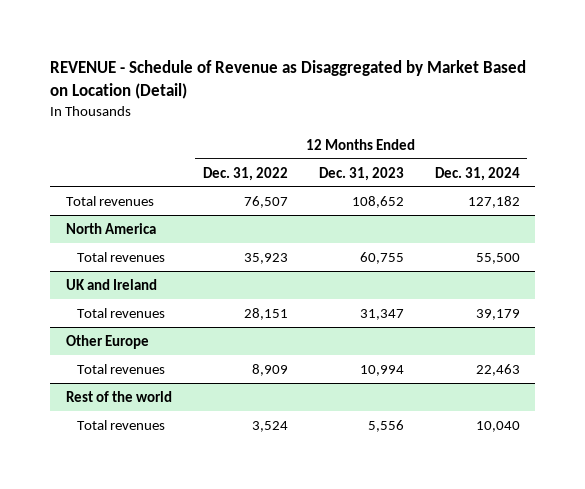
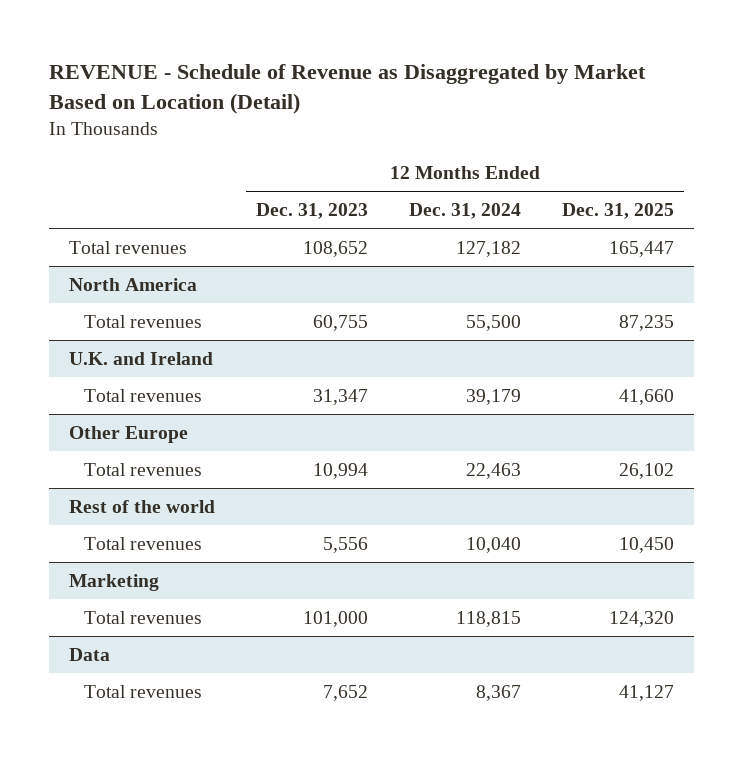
[202,166,288,181] Dec. 31, 2022 -> none
none -> [561,203,674,220] Dec. 31, 2025
[65,278,157,290] UK and Ireland -> [69,351,214,365] U.K. and Ireland
none -> [69,573,160,591] Marketing
none -> [83,610,202,624] Total revenues
none -> [69,647,111,661] Data
none -> [83,684,202,698] Total revenues

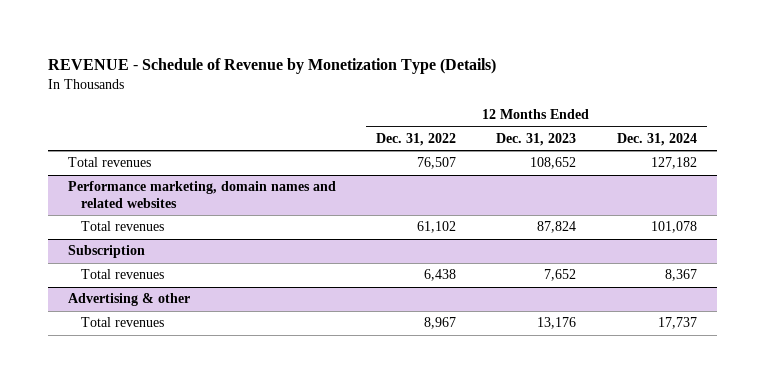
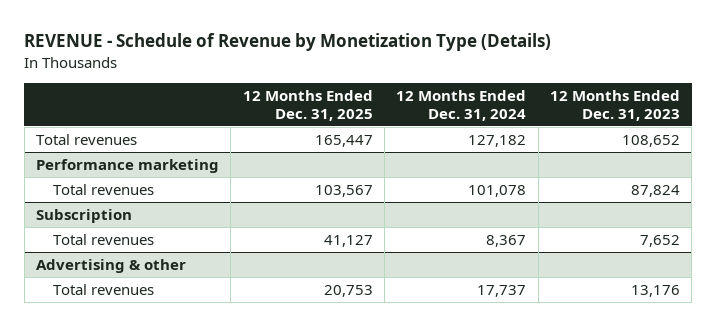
[376,132,457,146] Dec. 31, 2022 -> none
none -> [242,89,373,121] 12 Months Ended Dec. 31, 2025
[68,181,337,208] Performance marketing, domain names and related websites -> [36,158,220,173] Performance marketing

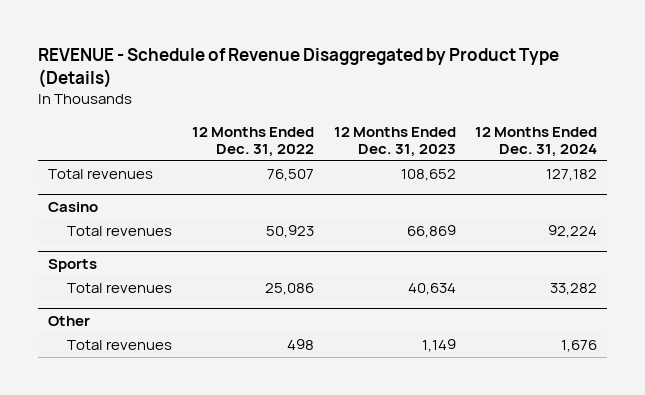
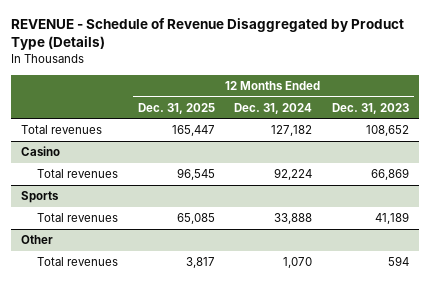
[191,126,314,158] 12 Months Ended Dec. 31, 2022 -> none
none -> [137,102,215,114] Dec. 31, 2025
[407,283,456,296] 40,634 -> [375,212,410,225] 41,189
[550,283,598,296] 33,282 -> [274,213,313,225] 33,888
[421,339,456,353] 1,149 -> [388,256,410,267] 594
[561,340,598,353] 1,676 -> [283,257,313,269] 1,070

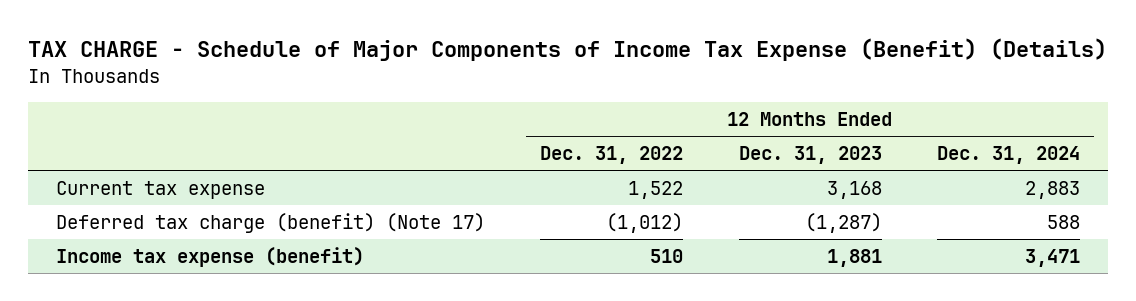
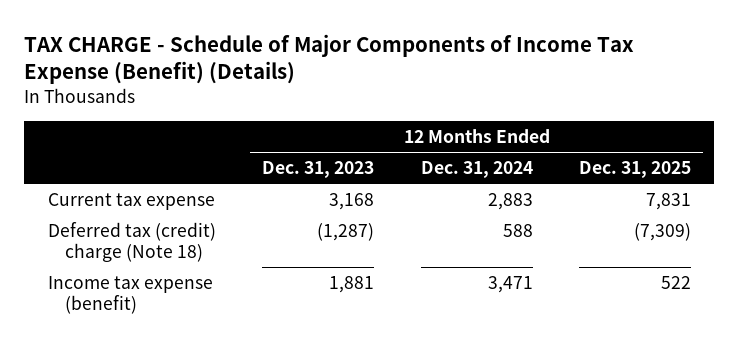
[540,146,684,165] Dec. 31, 2022 -> none
none -> [579,161,692,179] Dec. 31, 2025
[55,213,485,234] Deferred tax charge (benefit) (Note 17) -> [47,222,216,262] Deferred tax (credit) charge (Note 18)

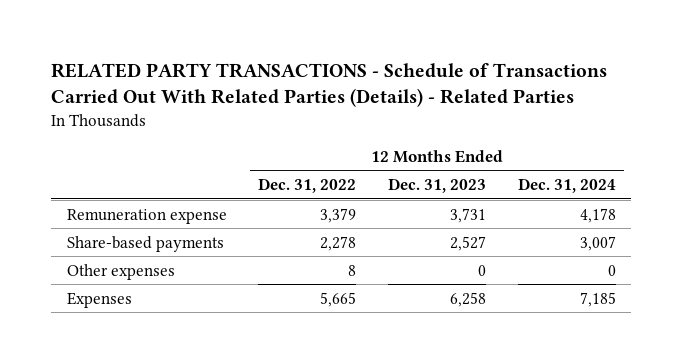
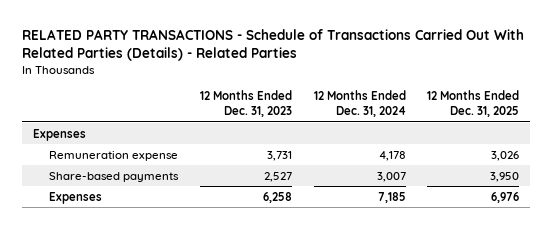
[258,178,357,194] Dec. 31, 2022 -> none
none -> [427,90,520,118] 12 Months Ended Dec. 31, 2025
none -> [32,128,86,141] Expenses
[66,263,175,280] Other expenses -> none

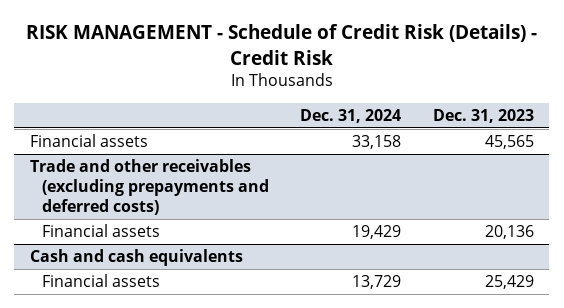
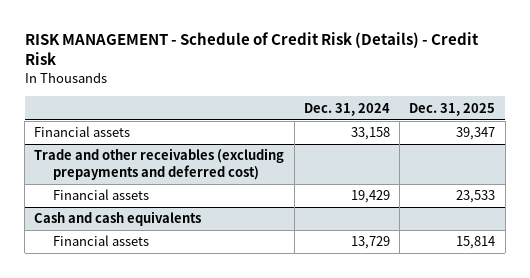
[432,109,534,124] Dec. 31, 2023 -> none
none -> [409,102,496,116] Dec. 31, 2025
[30,159,270,216] Trade and other receivables (excluding prepayments and deferred costs) -> [34,148,285,180] Trade and other receivables (excluding prepayments and deferred cost)

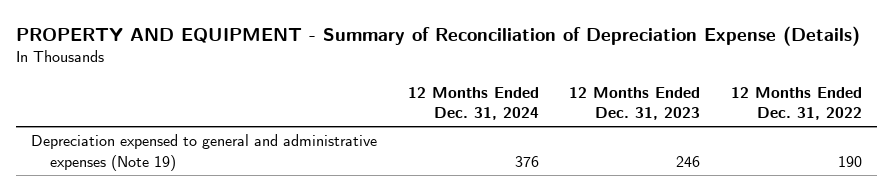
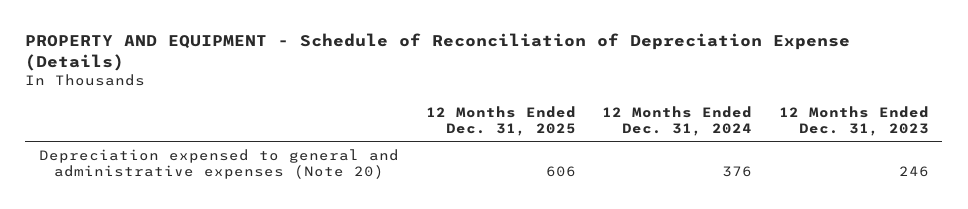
[16,25,861,46] PROPERTY AND EQUIPMENT - Summary of Reconciliation of Depreciation Expense (Details) -> [25,33,851,72] PROPERTY AND EQUIPMENT - Schedule of Reconciliation of Depreciation Expense (Details)
[730,86,862,121] 12 Months Ended Dec. 31, 2022 -> none
none -> [425,105,576,136] 12 Months Ended Dec. 31, 2025
[31,134,378,171] Depreciation expensed to general and administrative expenses (Note 19) -> [38,148,399,179] Depreciation expensed to general and administrative expenses (Note 20)

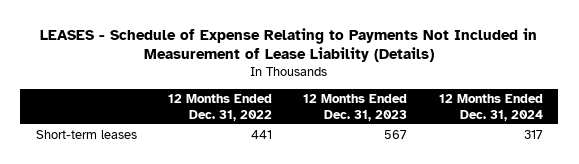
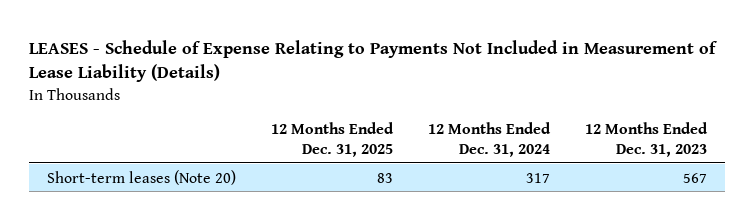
[168,93,273,121] 12 Months Ended Dec. 31, 2022 -> none
none -> [271,121,395,158] 12 Months Ended Dec. 31, 2025
[35,130,137,140] Short-term leases -> [46,169,236,185] Short-term leases (Note 20)

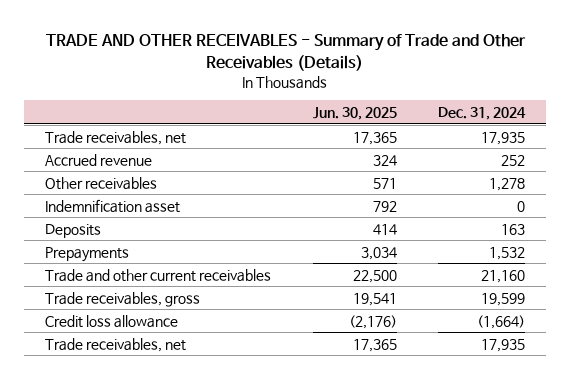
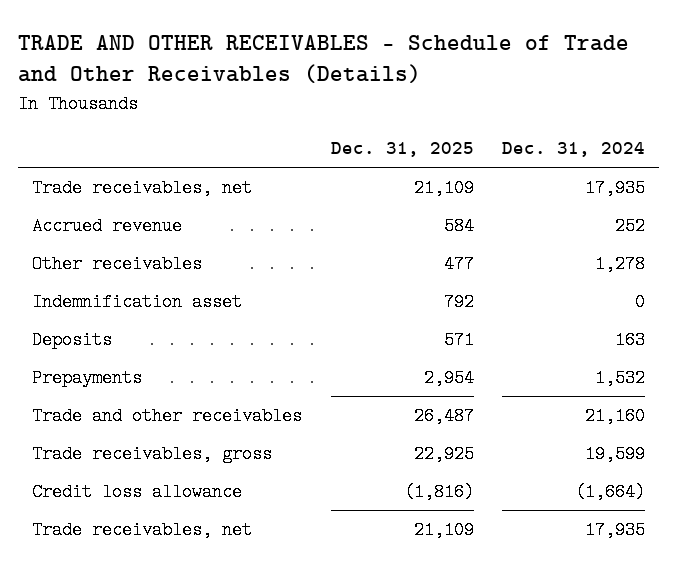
[46,34,527,71] TRADE AND OTHER RECEIVABLES - Summary of Trade and Other Receivables (Details) -> [18,34,630,84] TRADE AND OTHER RECEIVABLES - Schedule of Trade and Other Receivables (Details)
[312,107,397,121] Jun. 30, 2025 -> none
none -> [330,142,474,158] Dec. 31, 2025
[45,268,272,282] Trade and other current receivables -> [32,407,303,426] Trade and other receivables

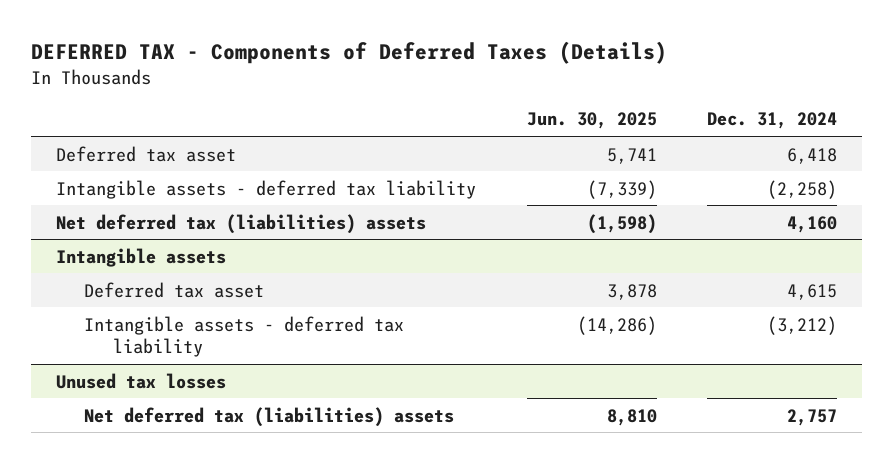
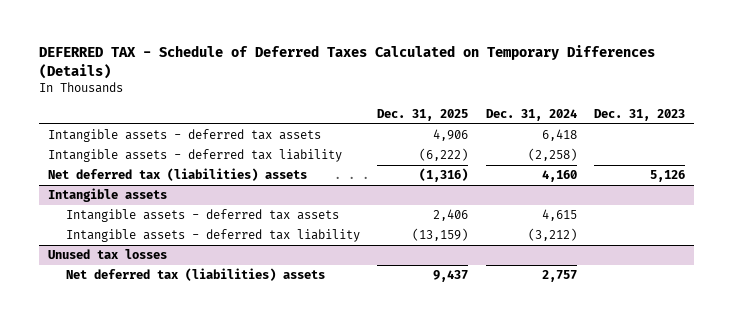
[30,41,667,65] DEFERRED TAX - Components of Deferred Taxes (Details) -> [38,45,655,79] DEFERRED TAX - Schedule of Deferred Taxes Calculated on Temporary Differences (Details)
[526,112,657,130] Jun. 30, 2025 -> none
none -> [377,109,469,122] Dec. 31, 2025
none -> [594,109,686,122] Dec. 31, 2023
[56,145,237,162] Deferred tax asset -> [47,129,321,143] Intangible assets - deferred tax assets
[84,281,265,298] Deferred tax asset -> [65,209,339,223] Intangible assets - deferred tax assets

